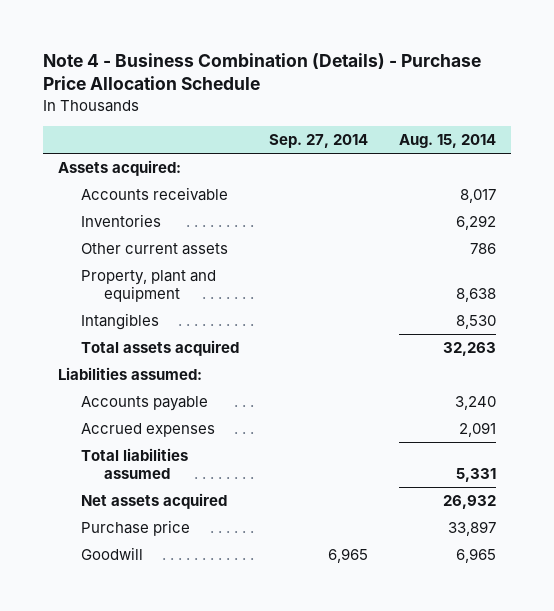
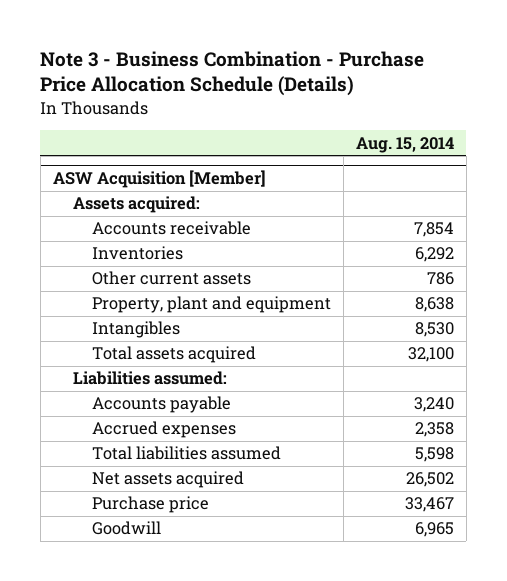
[43,52,482,91] Note 4 - Business Combination (Details) - Purchase Price Allocation Schedule -> [40,50,425,97] Note 3 - Business Combination - Purchase Price Allocation Schedule (Details)
[269,134,369,149] Sep. 27, 2014 -> none
none -> [52,170,266,189] ASW Acquisition [Member]
[459,189,496,204] 8,017 -> [414,222,455,238] 7,854
[442,342,496,357] 32,263 -> [408,347,455,363] 32,100
[458,422,496,438] 2,091 -> [415,422,455,438] 2,358
[455,468,496,483] 5,331 -> [415,447,455,463] 5,598
[442,495,496,510] 26,932 -> [406,472,455,488] 26,502
[447,521,496,537] 33,897 -> [405,497,455,513] 33,467

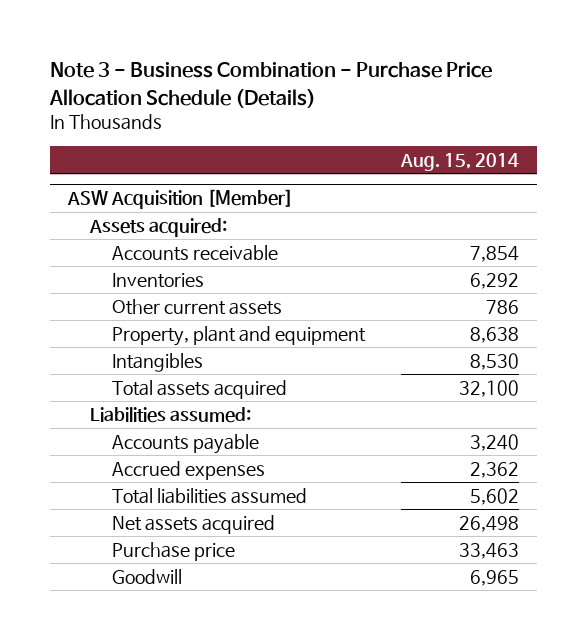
[415,422,455,438] 2,358 -> [469,462,519,479] 2,362
[415,447,455,463] 5,598 -> [469,488,519,506] 5,602
[406,472,455,488] 26,502 -> [458,516,519,533] 26,498
[405,497,455,513] 33,467 -> [458,543,519,560] 33,463

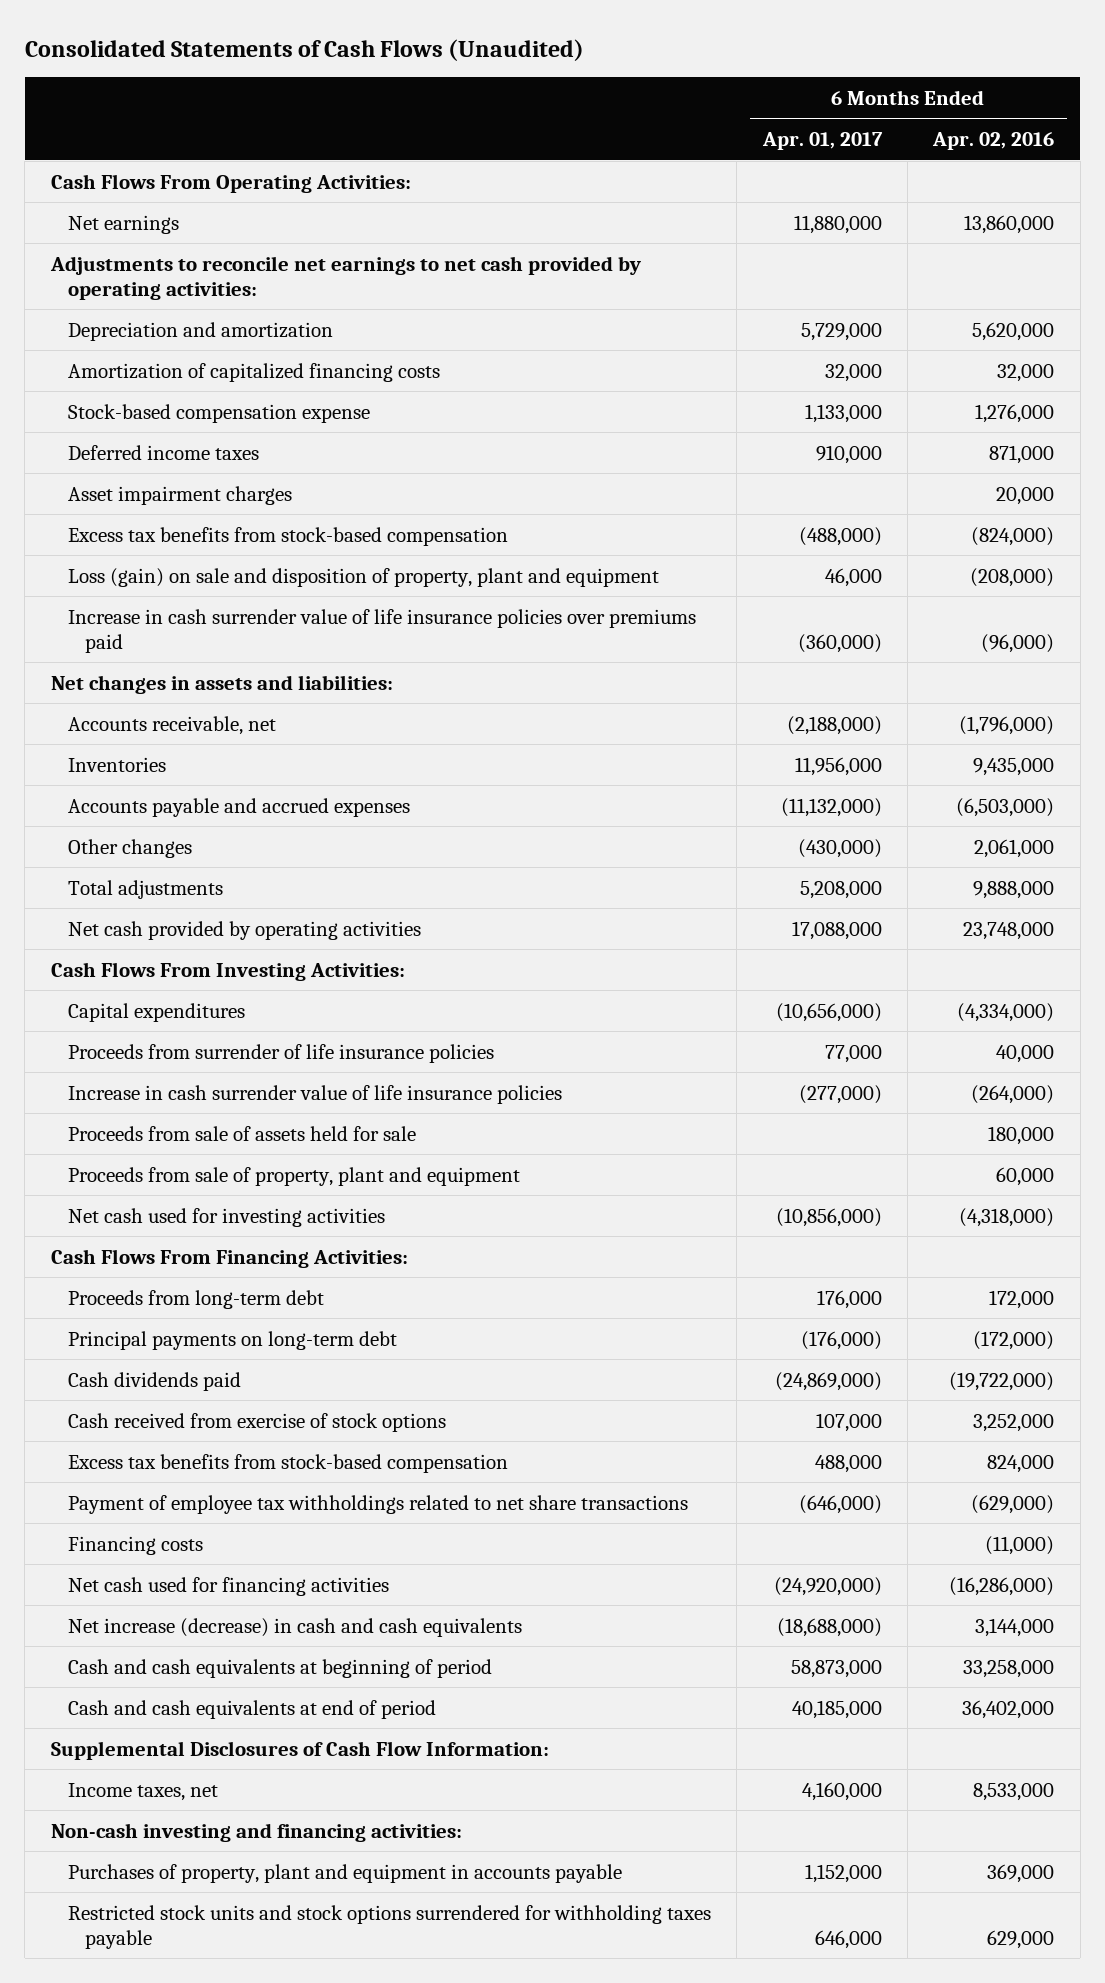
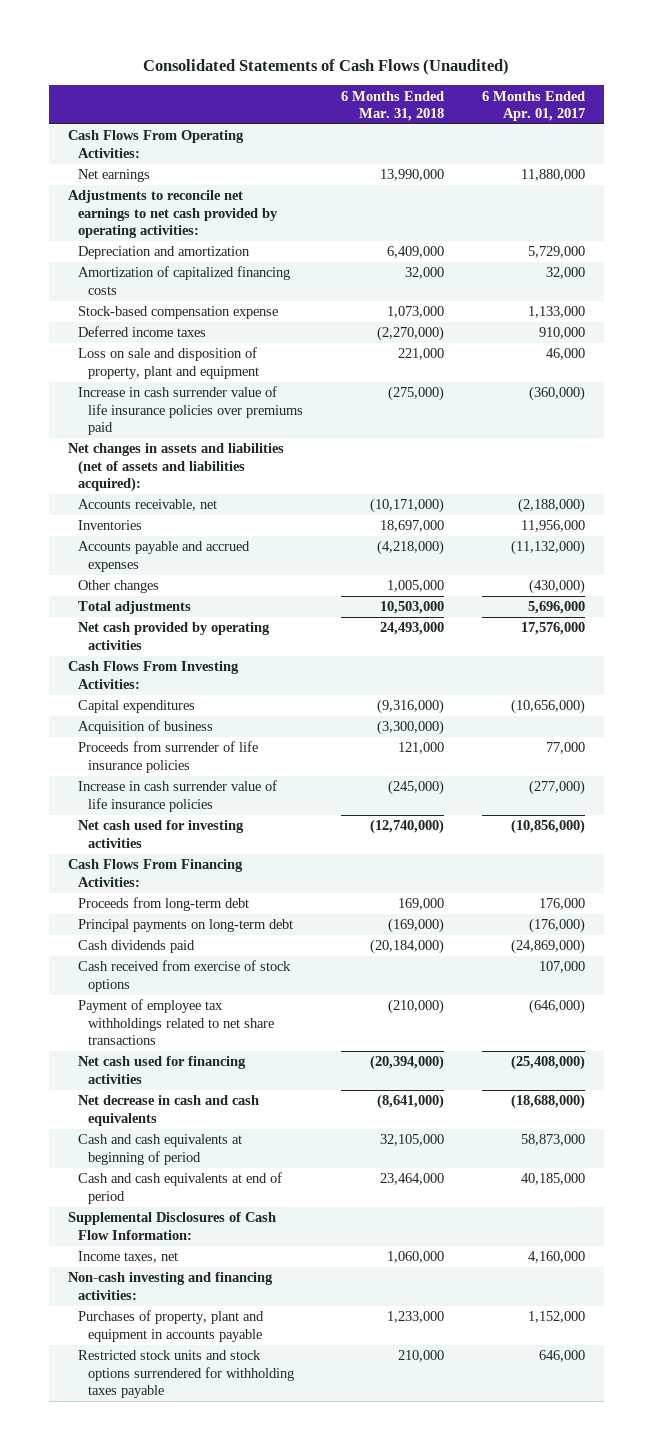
[932,132,1055,151] Apr. 02, 2016 -> none
none -> [341,90,445,121] 6 Months Ended Mar. 31, 2018
[67,485,292,505] Asset impairment charges -> none
[67,526,508,546] Excess tax benefits from stock-based compensation -> none
[67,567,659,587] Loss (gain) on sale and disposition of property, plant and equipment -> [77,347,260,379] Loss on sale and disposition of property, plant and equipment
[50,674,393,694] Net changes in assets and liabilities: -> [67,443,284,492] Net changes in assets and liabilities (net of assets and liabilities acquired):
[799,880,882,899] 5,208,000 -> [528,601,586,615] 5,696,000
[791,920,882,940] 17,088,000 -> [521,622,586,636] 17,576,000
none -> [77,720,213,735] Acquisition of business
[67,1125,416,1141] Proceeds from sale of assets held for sale -> none
[67,1166,520,1186] Proceeds from sale of property, plant and equipment -> none
[67,1453,508,1473] Excess tax benefits from stock-based compensation -> none
[67,1535,203,1555] Financing costs -> none
[773,1576,882,1596] (24,920,000) -> [511,1055,586,1071] (25,408,000)
[67,1617,522,1637] Net increase (decrease) in cash and cash equivalents -> [77,1095,259,1126] Net decrease in cash and cash equivalents

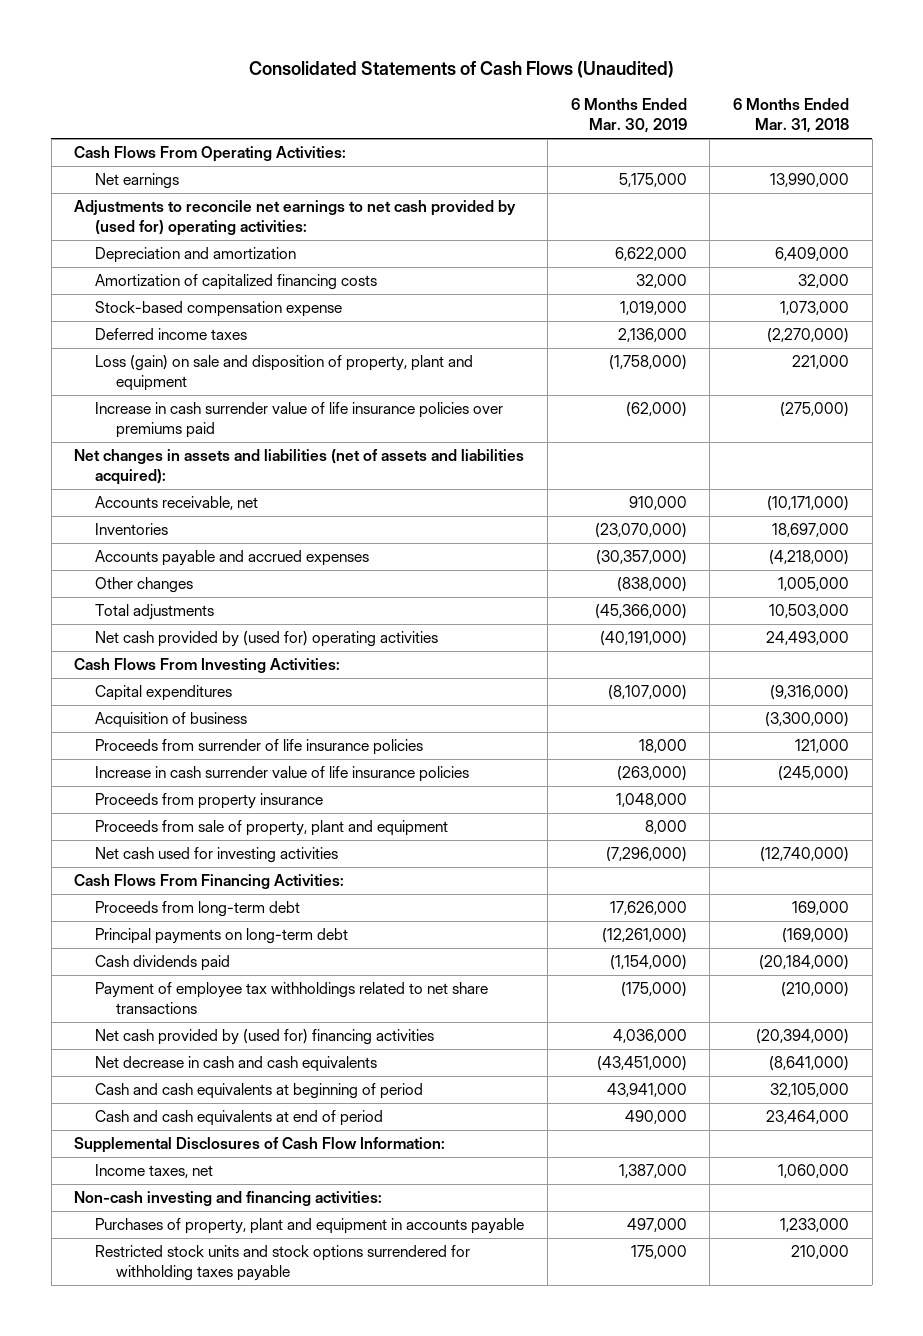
[482,90,586,121] 6 Months Ended Apr. 01, 2017 -> none
none -> [570,98,687,134] 6 Months Ended Mar. 30, 2019
[67,190,278,238] Adjustments to reconcile net earnings to net cash provided by operating activities: -> [74,200,517,237] Adjustments to reconcile net earnings to net cash provided by (used for) operating activities:
[77,347,260,379] Loss on sale and disposition of property, plant and equipment -> [95,355,474,392] Loss (gain) on sale and disposition of property, plant and equipment
[77,622,270,650] Net cash provided by operating activities -> [95,631,439,648] Net cash provided by (used for) operating activities
none -> [95,793,324,810] Proceeds from property insurance
none -> [95,820,449,837] Proceeds from sale of property, plant and equipment
[77,960,291,992] Cash received from exercise of stock options -> none
[77,1056,246,1084] Net cash used for financing activities -> [95,1029,435,1046] Net cash provided by (used for) financing activities

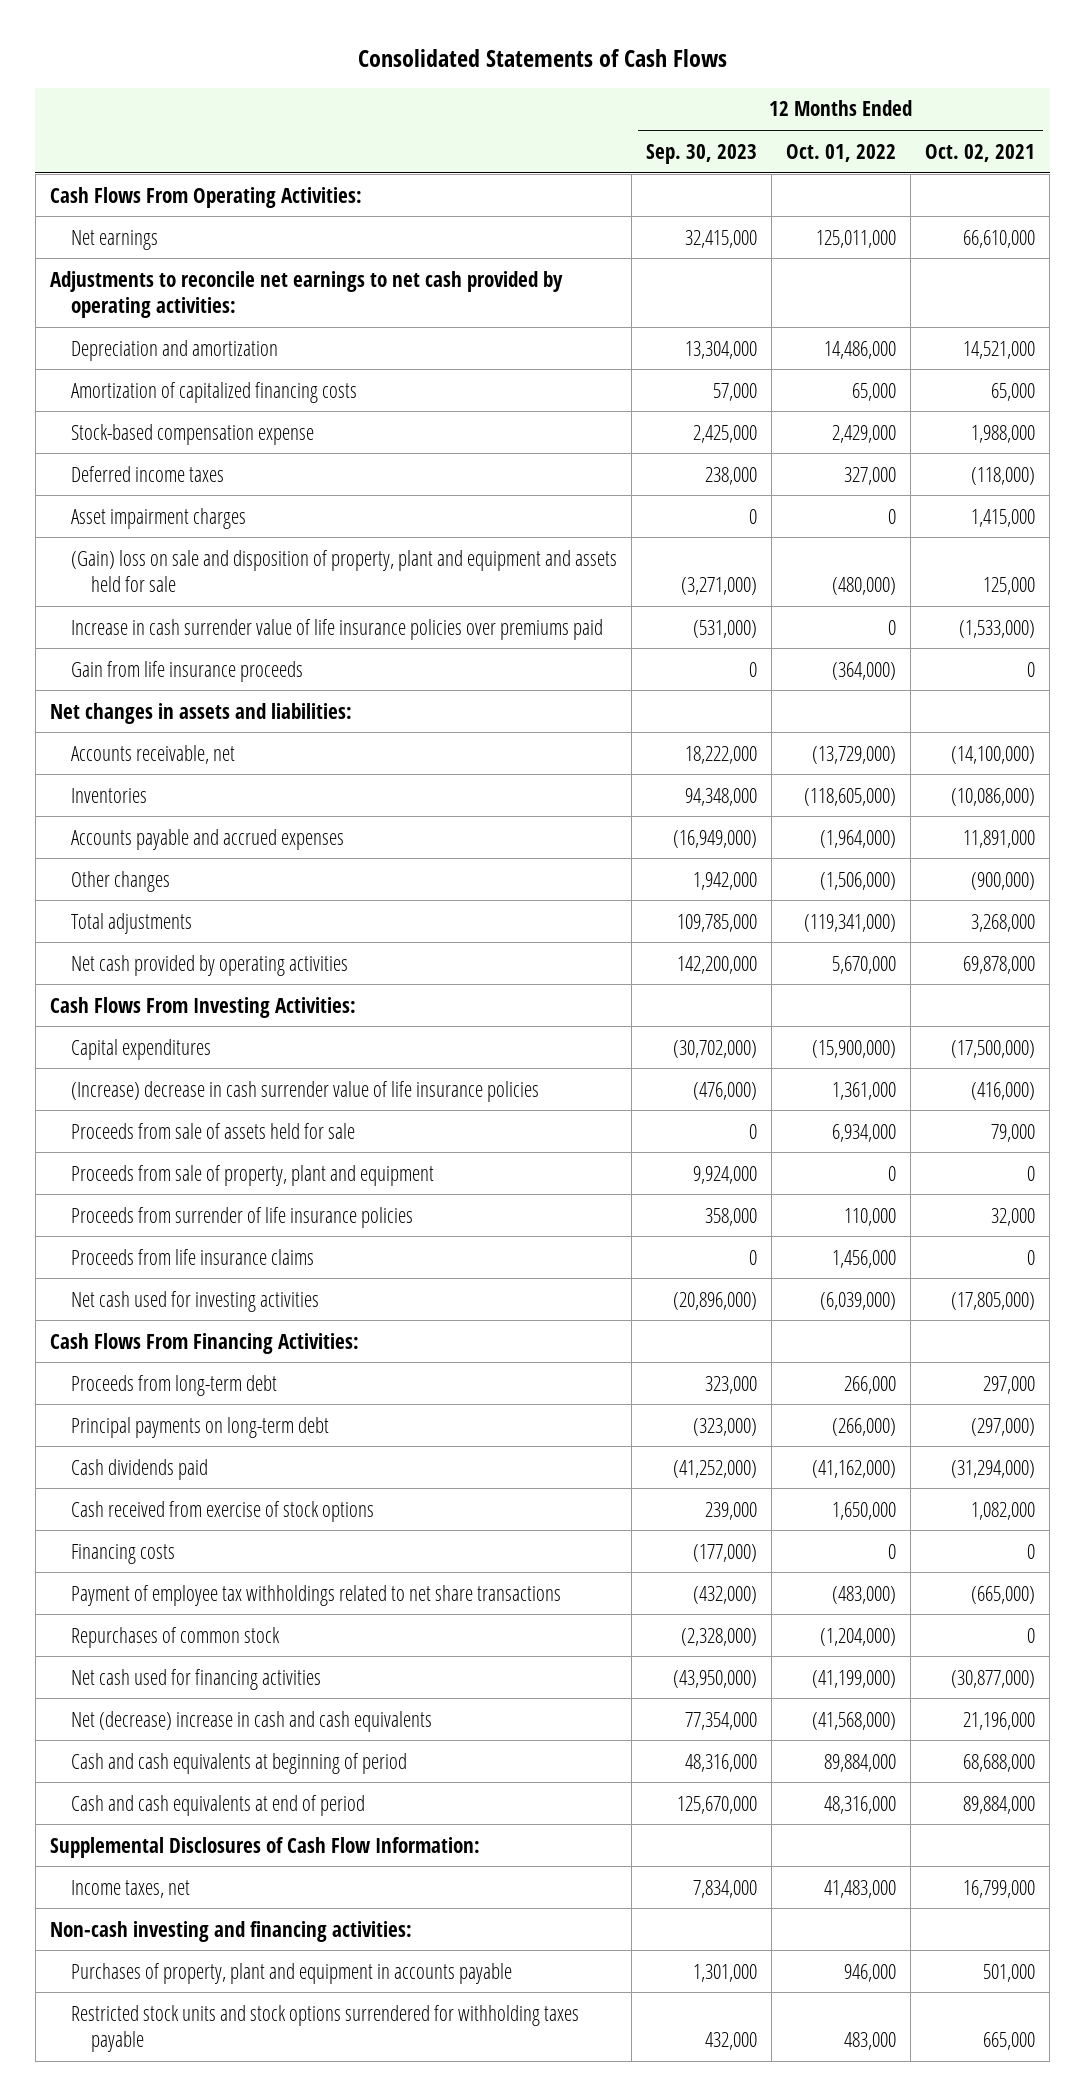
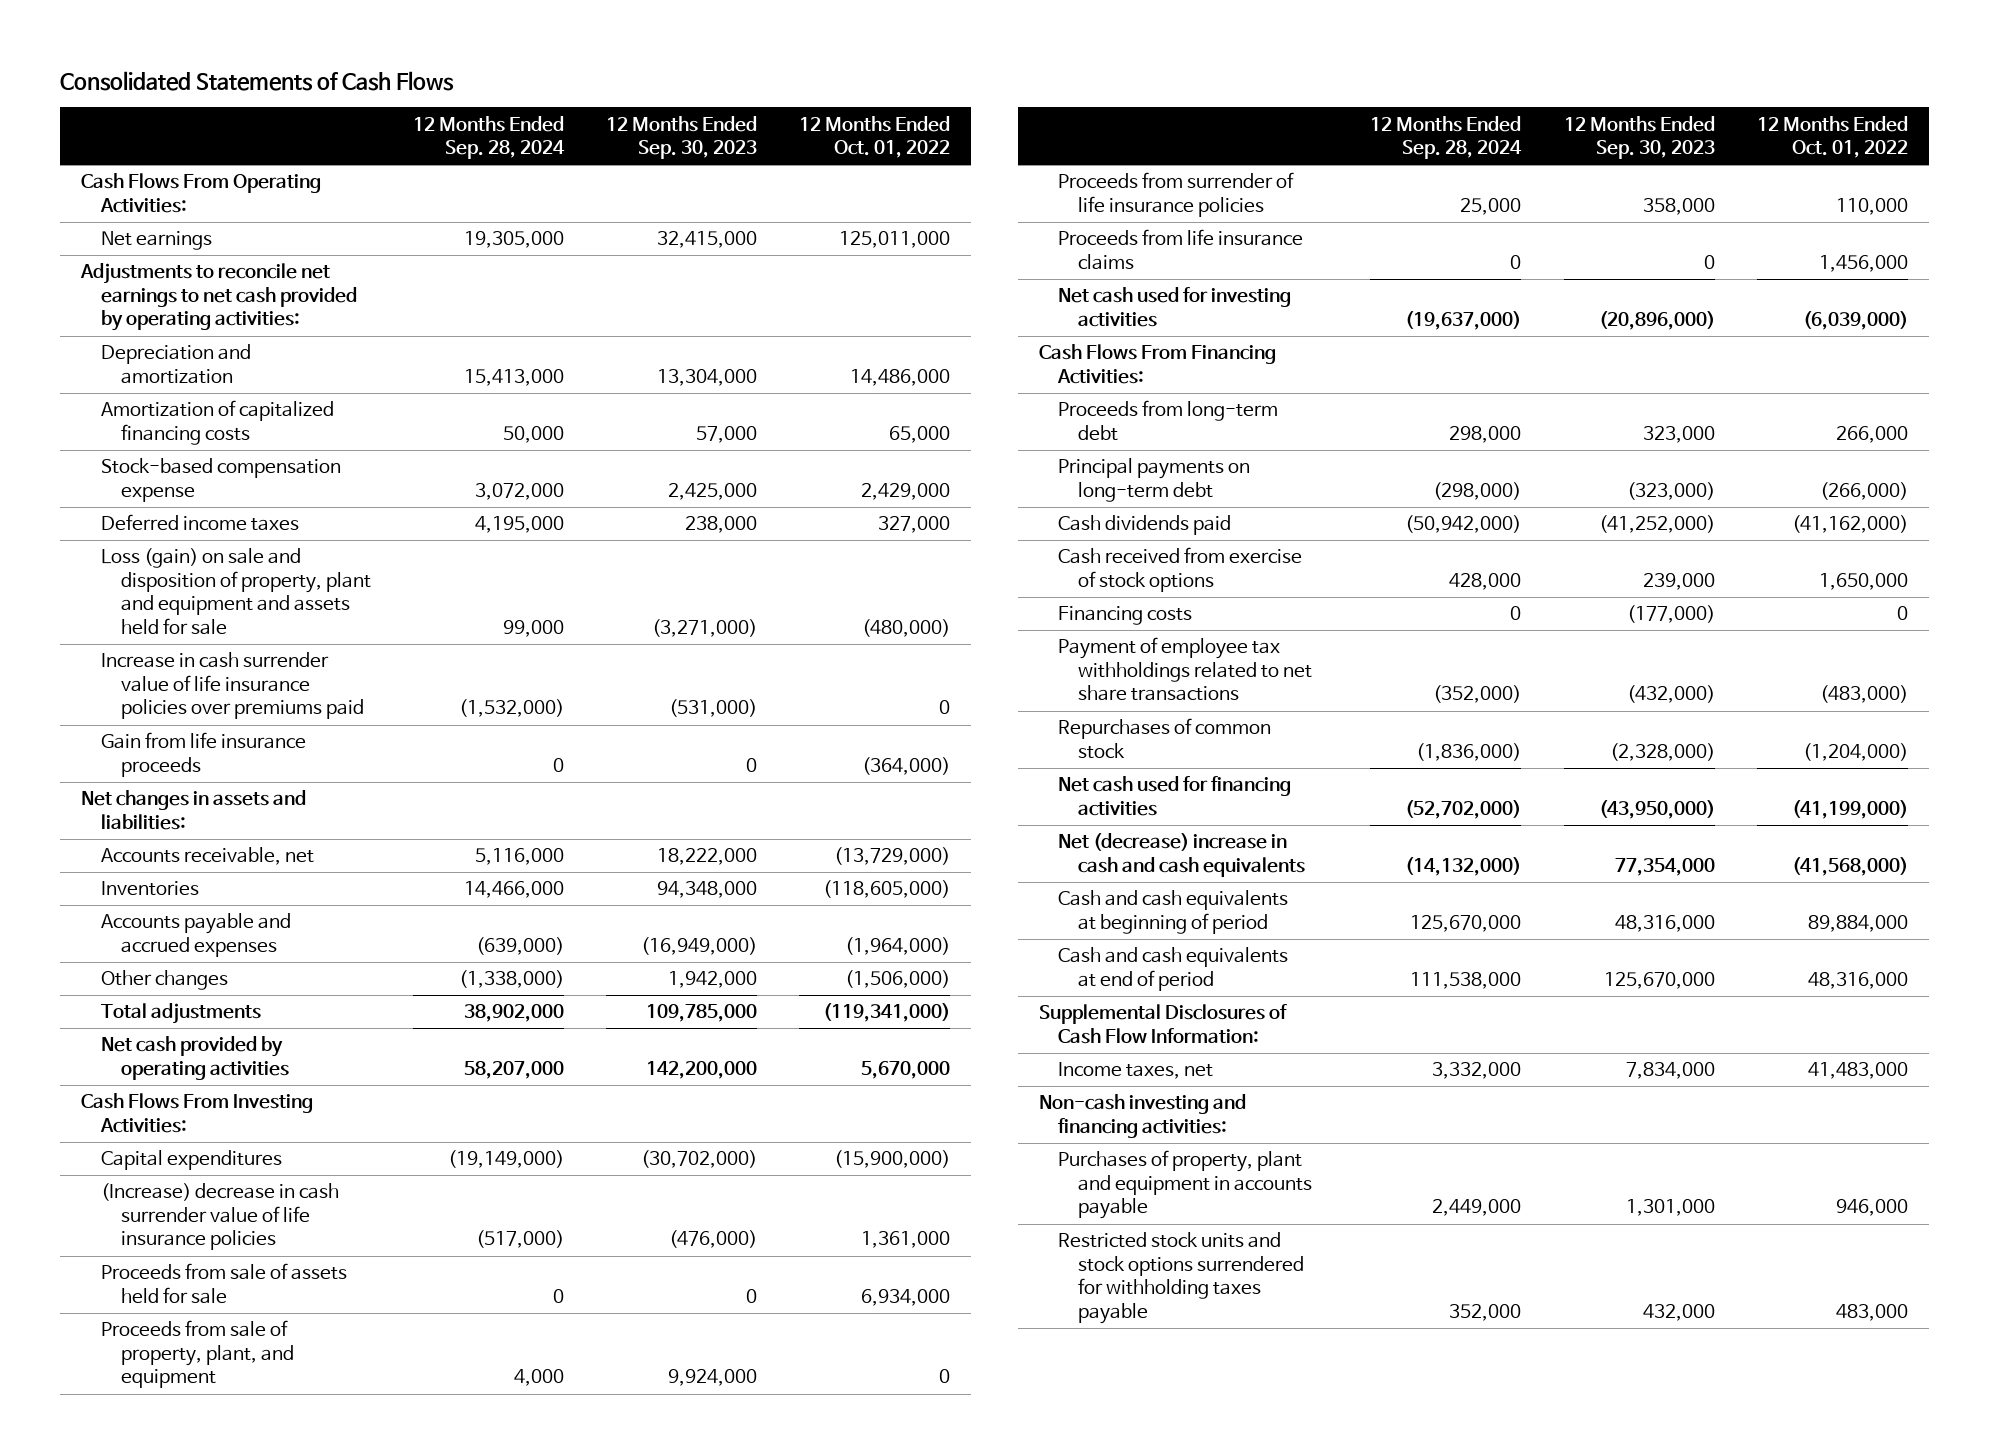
[925,143,1036,162] Oct. 02, 2021 -> none
none -> [412,115,565,160] 12 Months Ended Sep. 28, 2024
[70,507,246,529] Asset impairment charges -> none
[70,549,617,592] (Gain) loss on sale and disposition of property, plant and equipment and assets held for sale -> [100,548,371,636] Loss (gain) on sale and disposition of property, plant and equipment and assets held for sale
[70,1164,434,1186] Proceeds from sale of property, plant and equipment -> [100,1320,294,1389] Proceeds from sale of property, plant, and equipment

